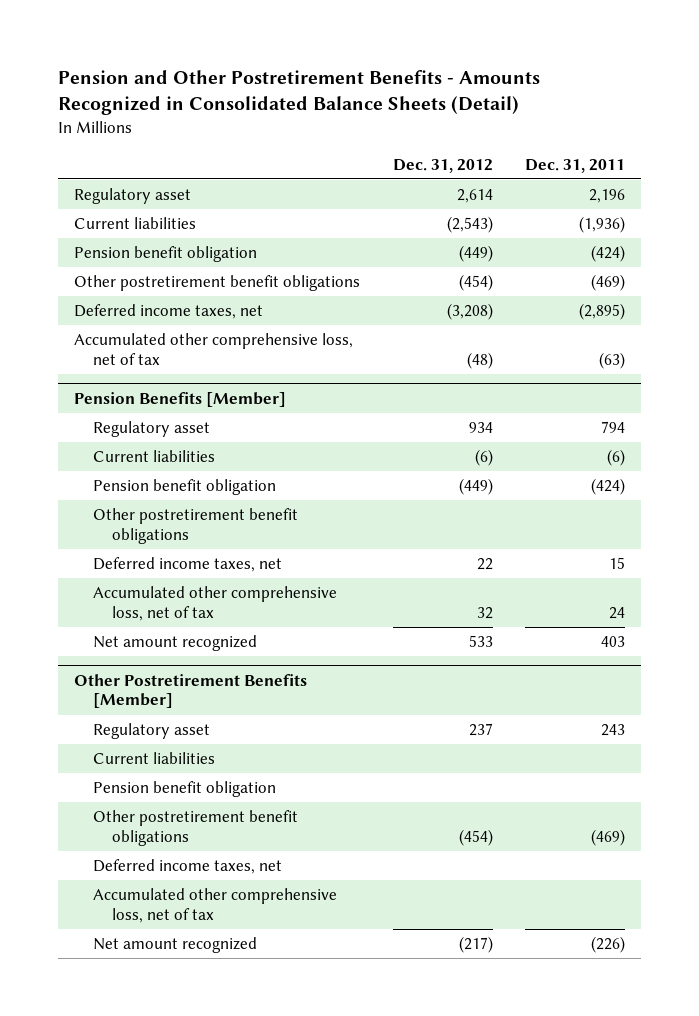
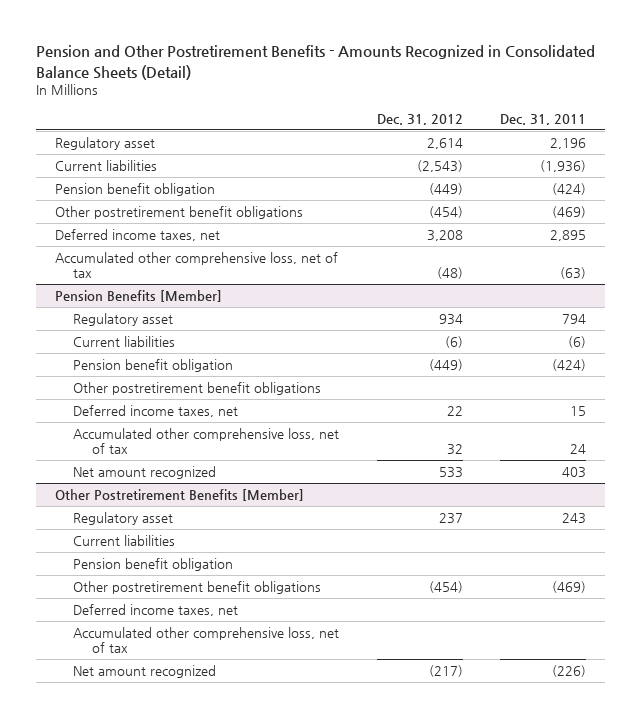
[446,303,493,321] (3,208) -> [426,229,463,241] 3,208
[579,303,626,321] (2,895) -> [549,229,586,241] 2,895

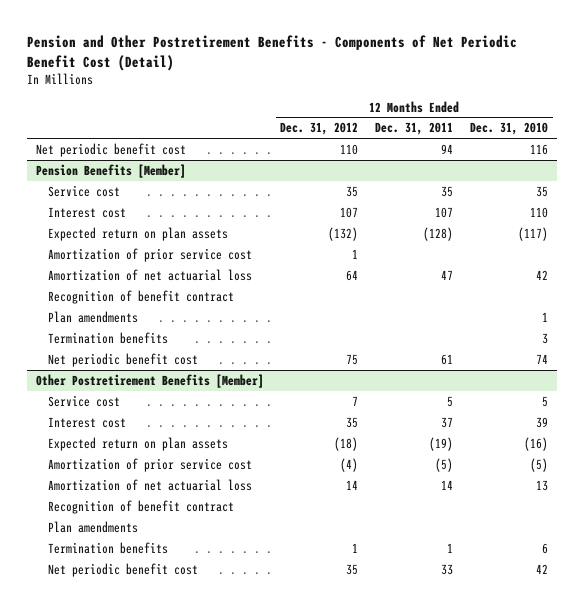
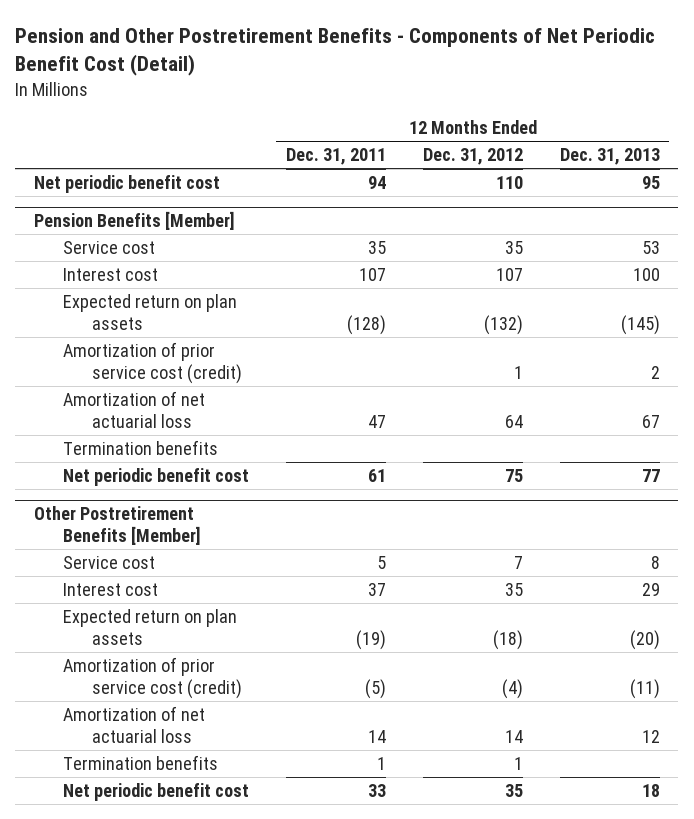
[470,122,549,136] Dec. 31, 2010 -> none
none -> [559,148,660,166] Dec. 31, 2013
[48,247,253,262] Amortization of prior service cost -> [62,342,242,385] Amortization of prior service cost (credit)
[48,289,235,304] Recognition of benefit contract -> none
[48,310,139,323] Plan amendments -> none
[48,457,253,472] Amortization of prior service cost -> [62,657,242,700] Amortization of prior service cost (credit)
[48,499,235,514] Recognition of benefit contract -> none
[48,520,139,533] Plan amendments -> none

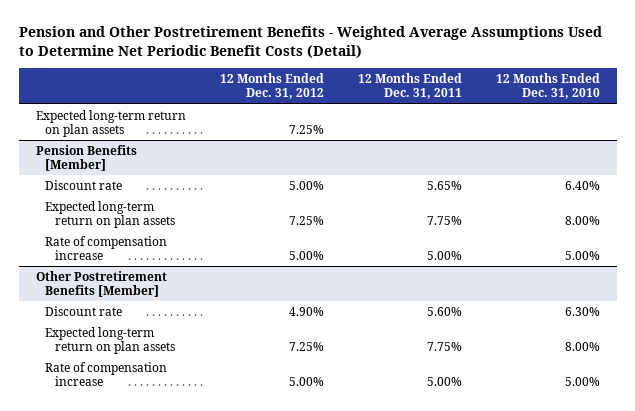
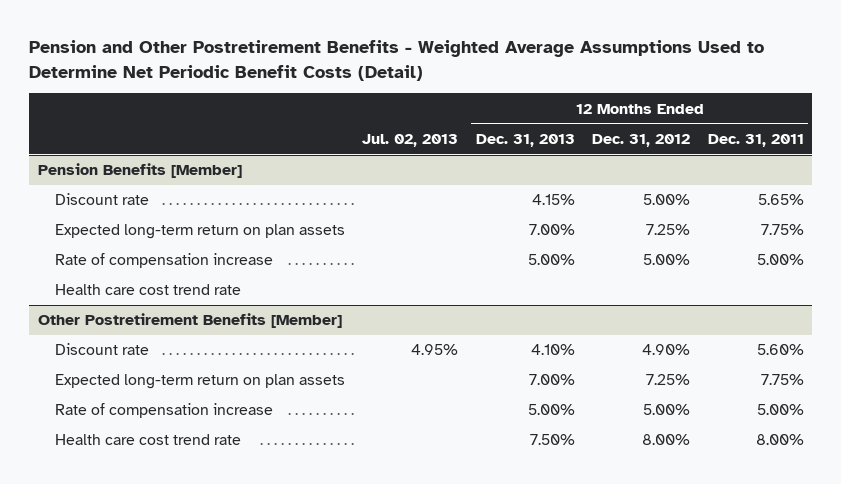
[495,73,600,100] 12 Months Ended Dec. 31, 2010 -> none
none -> [362,133,459,147] Jul. 02, 2013
none -> [475,133,575,147] Dec. 31, 2013
[35,110,186,138] Expected long-term return on plan assets -> none
none -> [54,284,241,296] Health care cost trend rate
none -> [54,434,241,446] Health care cost trend rate

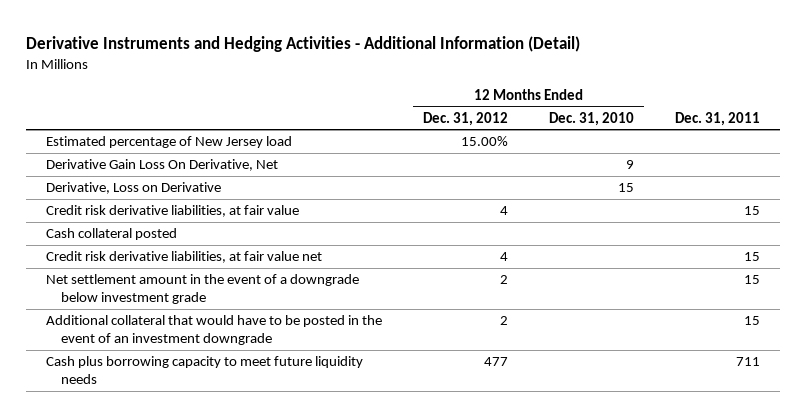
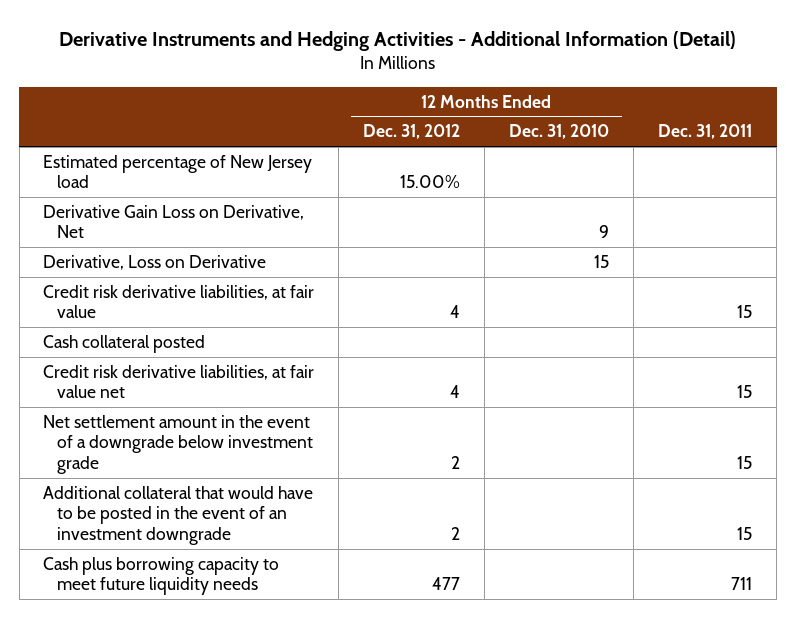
[46,159,279,172] Derivative Gain Loss On Derivative, Net -> [43,204,305,239] Derivative Gain Loss on Derivative, Net

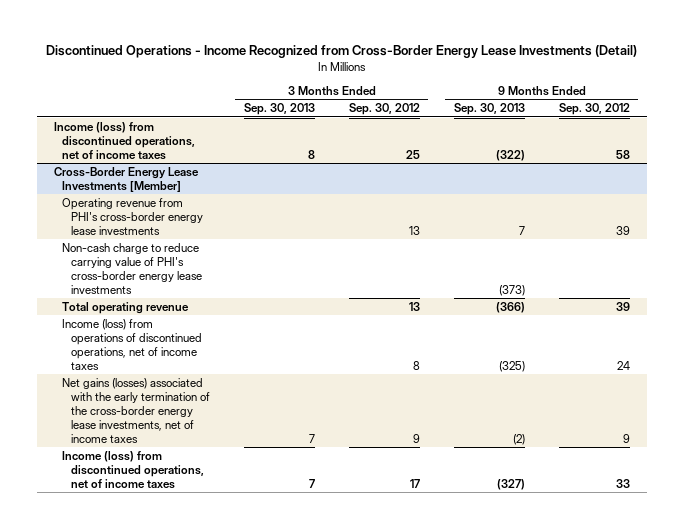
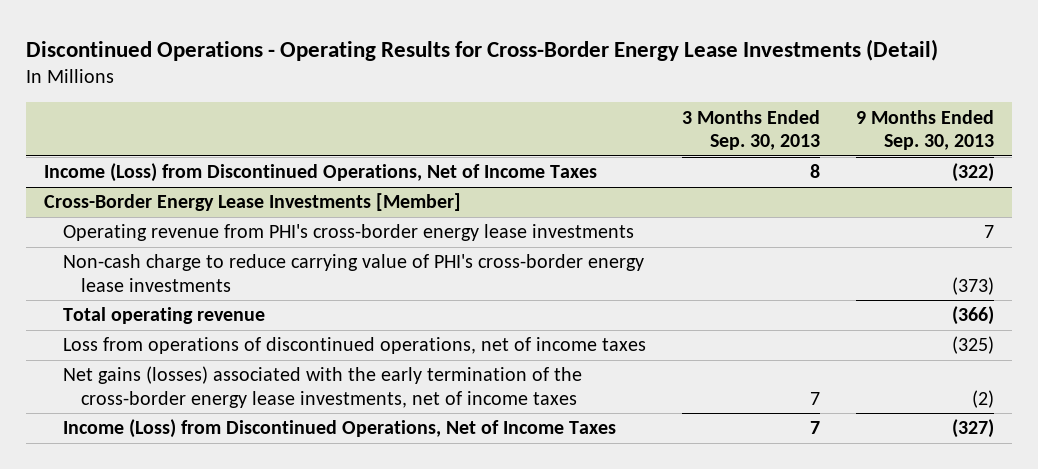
[45,45,637,59] Discontinued Operations - Income Recognized from Cross-Border Energy Lease Investments (Detail) -> [26,38,939,61] Discontinued Operations - Operating Results for Cross-Border Energy Lease Investments (Detail)
[348,103,420,116] Sep. 30, 2012 -> none
[558,103,630,116] Sep. 30, 2012 -> none
[54,121,196,160] Income (loss) from discontinued operations, net of income taxes -> [44,163,598,183] Income (Loss) from Discontinued Operations, Net of Income Taxes
[62,318,202,370] Income (loss) from operations of discontinued operations, net of income taxes -> [62,337,646,355] Loss from operations of discontinued operations, net of income taxes
[62,450,204,489] Income (loss) from discontinued operations, net of income taxes -> [62,419,616,439] Income (Loss) from Discontinued Operations, Net of Income Taxes

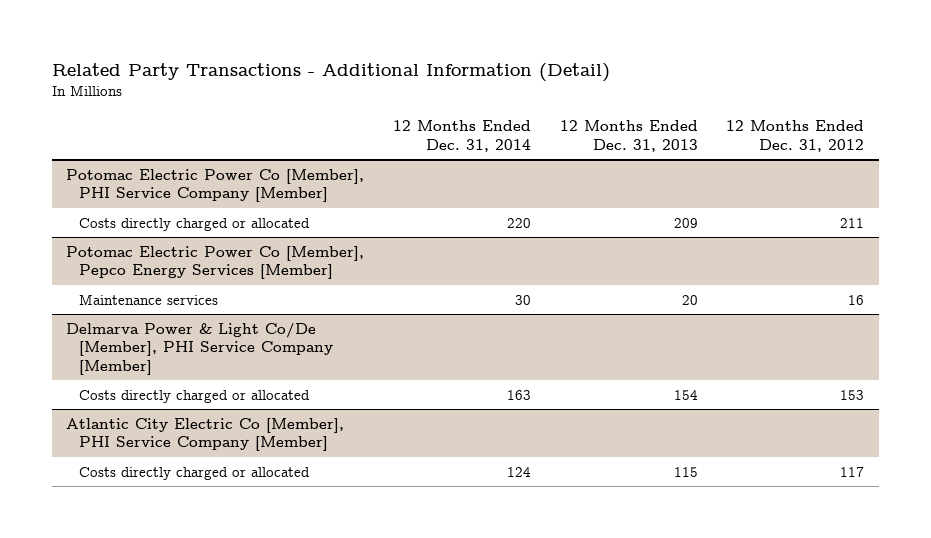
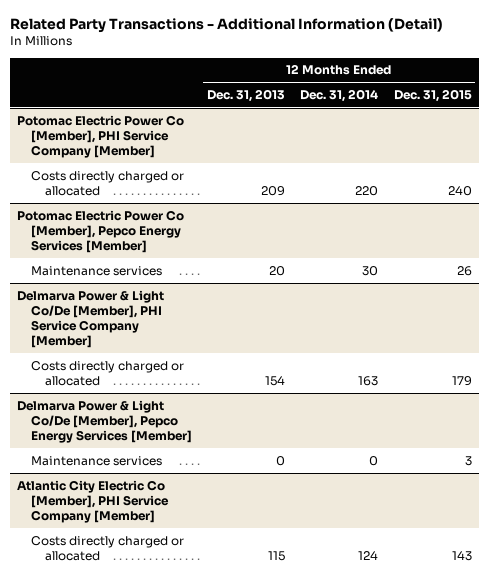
[726,120,865,152] 12 Months Ended Dec. 31, 2012 -> none
none -> [393,88,472,102] Dec. 31, 2015
none -> [17,399,193,443] Delmarva Power & Light Co/De [Member], Pepco Energy Services [Member]
none -> [31,455,163,466] Maintenance services

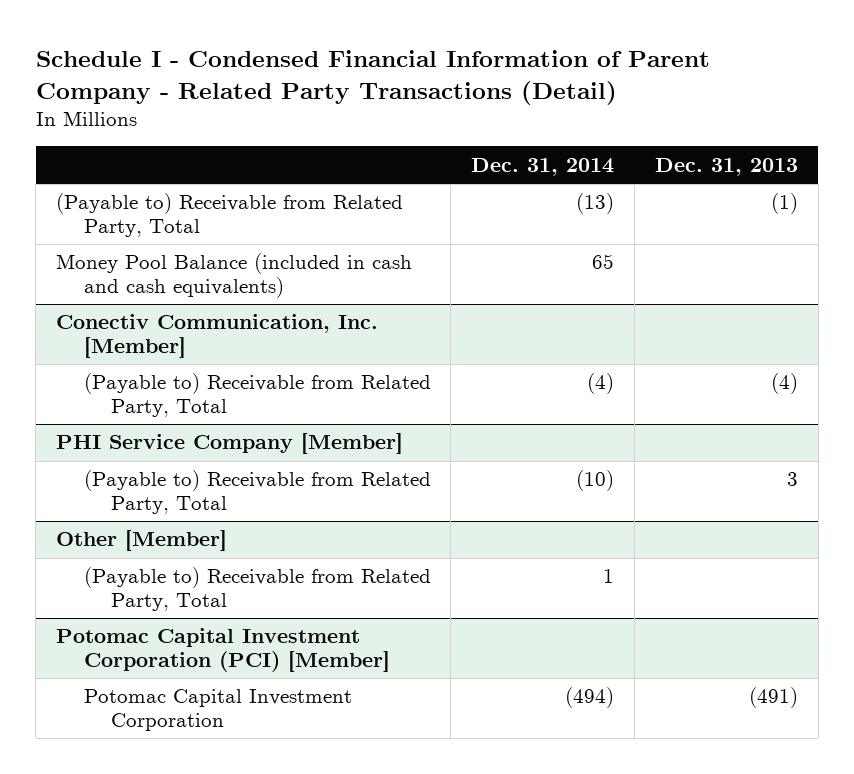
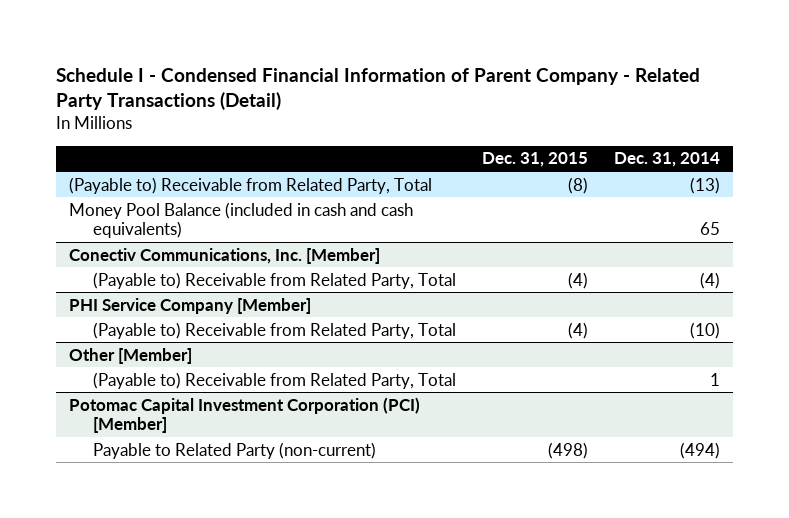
[654,157,798,176] Dec. 31, 2013 -> none
none -> [482,152,589,168] Dec. 31, 2015
[56,314,379,358] Conectiv Communication, Inc. [Member] -> [69,247,381,264] Conectiv Communications, Inc. [Member]
[83,689,352,731] Potomac Capital Investment Corporation -> [93,441,377,459] Payable to Related Party (non-current)

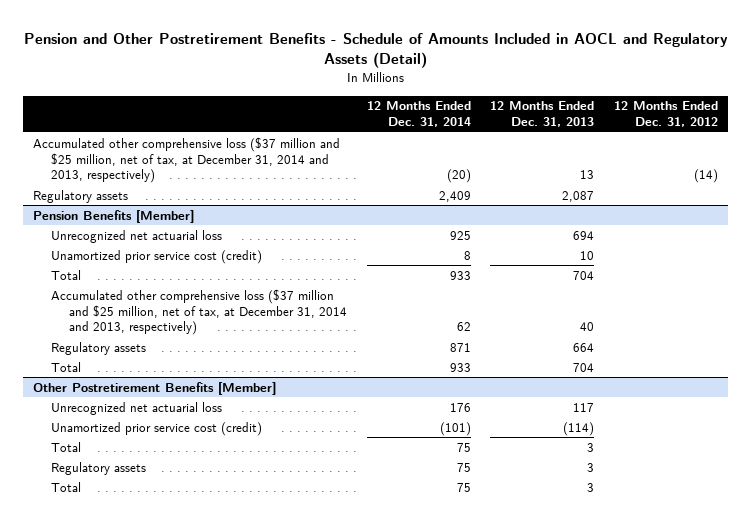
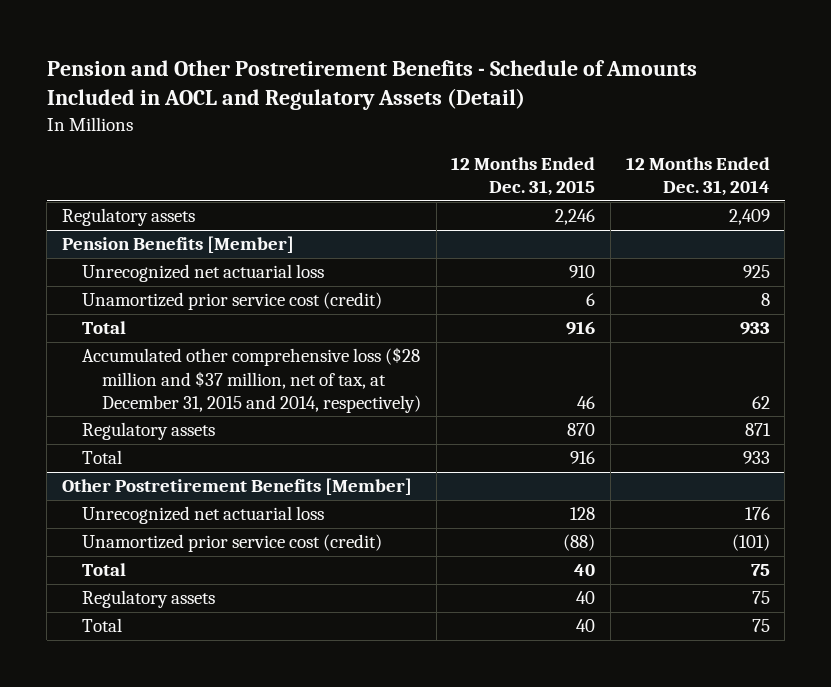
[490,101,595,128] 12 Months Ended Dec. 31, 2013 -> none
[614,101,719,128] 12 Months Ended Dec. 31, 2012 -> none
none -> [451,157,596,197] 12 Months Ended Dec. 31, 2015
[33,136,341,184] Accumulated other comprehensive loss ($37 million and $25 million, net of tax, at December 31, 2014 and 2013, respectively) -> none
[51,288,348,336] Accumulated other comprehensive loss ($37 million and $25 million, net of tax, at December 31, 2014 and 2013, respectively) -> [81,347,421,413] Accumulated other comprehensive loss ($28 million and $37 million, net of tax, at December 31, 2015 and 2014, respectively)

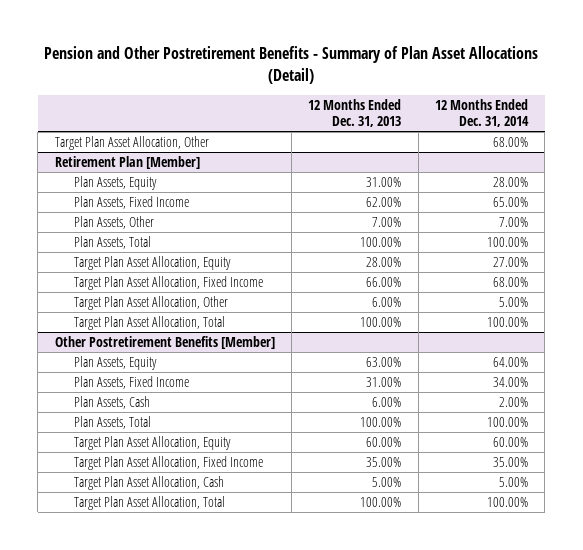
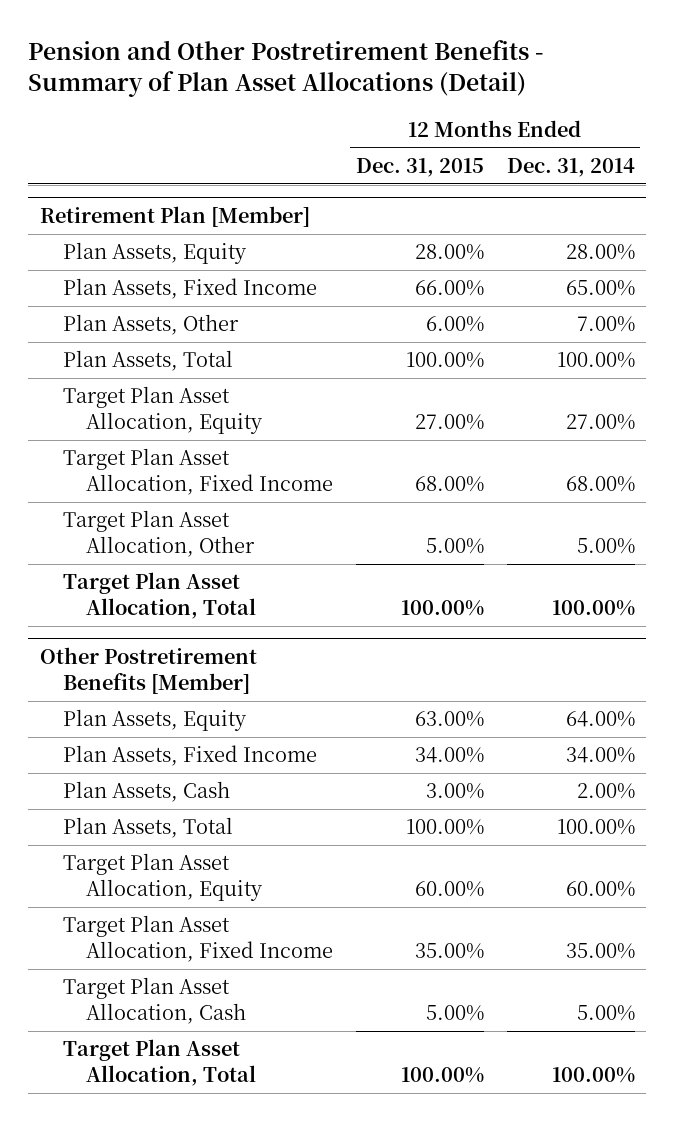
[308,99,402,128] 12 Months Ended Dec. 31, 2013 -> none
none -> [355,158,484,178] Dec. 31, 2015
[54,136,209,151] Target Plan Asset Allocation, Other -> none

